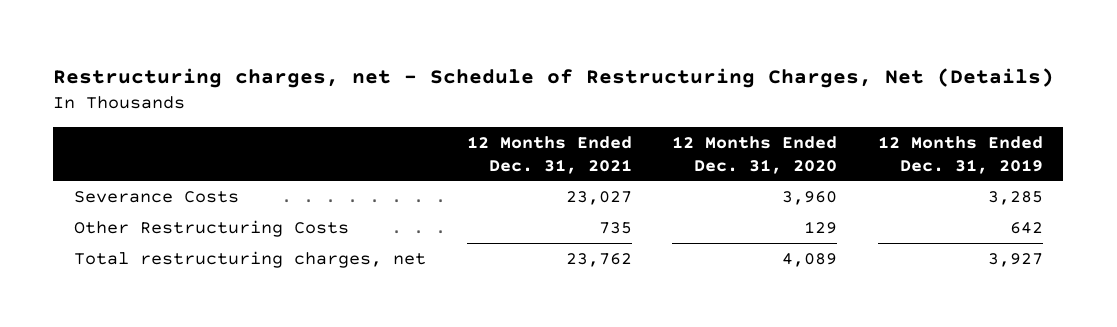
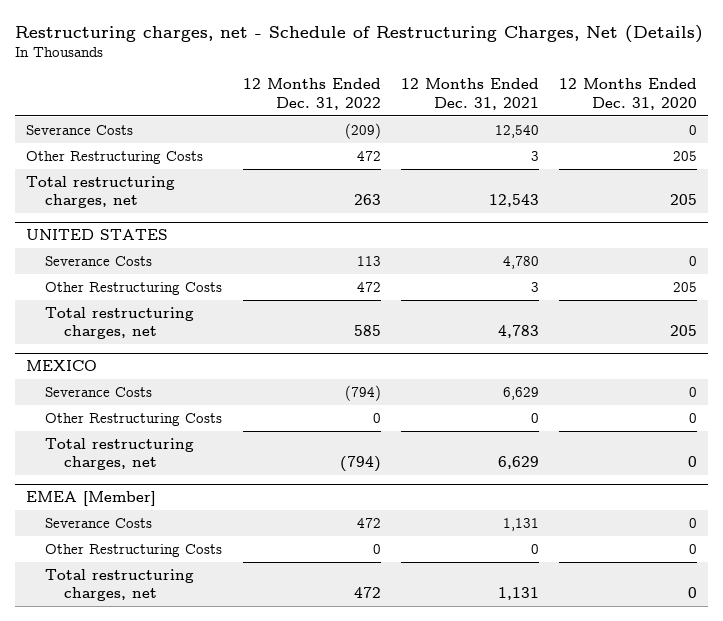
[878,135,1044,174] 12 Months Ended Dec. 31, 2019 -> none
none -> [242,78,381,110] 12 Months Ended Dec. 31, 2022
[565,190,632,205] 23,027 -> [495,124,540,138] 12,540
[782,190,838,205] 3,960 -> [689,124,698,135] 0
[598,221,632,234] 735 -> [531,150,540,161] 3
[804,220,838,234] 129 -> [673,150,698,161] 205
[565,252,632,267] 23,762 -> [489,194,540,208] 12,543
[782,252,838,267] 4,089 -> [670,194,698,206] 205
none -> [25,229,168,241] UNITED STATES
none -> [45,255,153,266] Severance Costs
none -> [45,281,223,295] Other Restructuring Costs
none -> [45,306,195,340] Total restructuring charges, net
none -> [25,360,97,372] MEXICO
none -> [45,386,153,397] Severance Costs
none -> [45,412,223,426] Other Restructuring Costs
none -> [45,437,195,471] Total restructuring charges, net
none -> [25,491,156,507] EMEA [Member]
none -> [45,517,153,528] Severance Costs
none -> [45,543,223,557] Other Restructuring Costs
none -> [45,568,195,602] Total restructuring charges, net

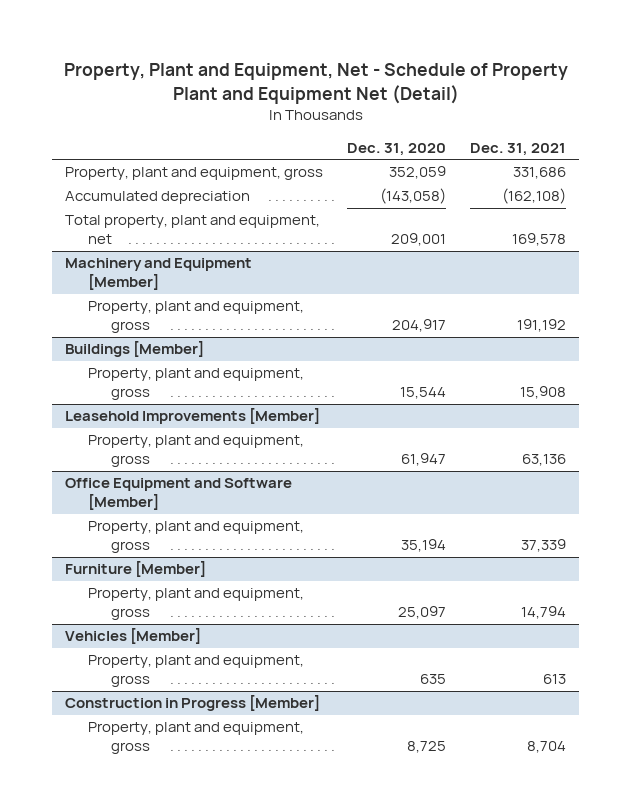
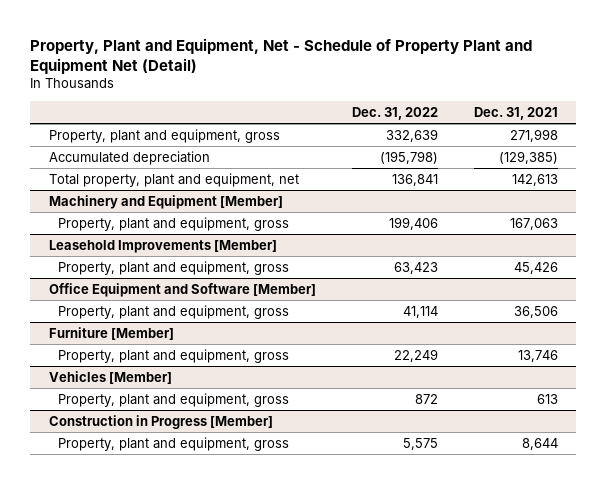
[347,142,447,156] Dec. 31, 2020 -> none
none -> [351,107,438,121] Dec. 31, 2022
[513,167,567,180] 331,686 -> [510,128,559,142] 271,998
[502,188,567,205] (162,108) -> [499,150,559,164] (129,385)
[512,233,567,247] 169,578 -> [512,173,559,186] 142,613
[64,341,204,358] Buildings [Member] -> none
[87,368,304,401] Property, plant and equipment, gross -> none
[517,319,567,333] 191,192 -> [510,217,559,230] 167,063
[522,454,567,467] 63,136 -> [514,261,559,274] 45,426
[521,539,567,553] 37,339 -> [514,305,559,318] 36,506
[521,606,567,620] 14,794 -> [518,349,559,362] 13,746
[527,741,567,754] 8,704 -> [522,437,559,450] 8,644

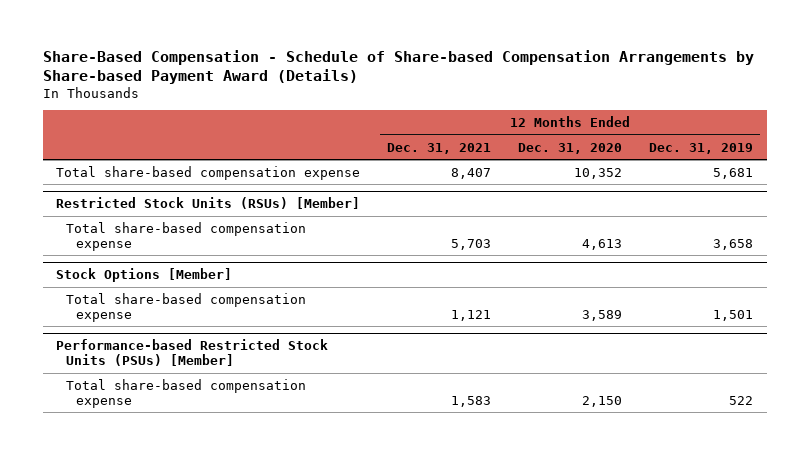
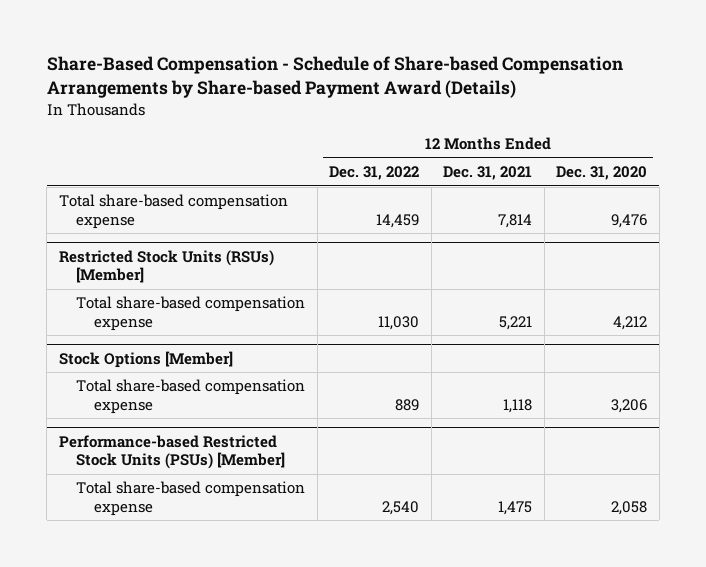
[649,142,754,154] Dec. 31, 2019 -> none
none -> [329,166,420,181] Dec. 31, 2022
[451,167,492,179] 8,407 -> [498,213,533,228] 7,814
[574,167,623,179] 10,352 -> [611,213,648,228] 9,476
[451,238,492,250] 5,703 -> [499,315,533,330] 5,221
[582,238,623,250] 4,613 -> [613,315,648,330] 4,212
[451,309,492,321] 1,121 -> [503,398,533,413] 1,118
[582,309,623,321] 3,589 -> [611,398,648,413] 3,206
[451,395,492,407] 1,583 -> [498,500,533,515] 1,475
[582,395,623,407] 2,150 -> [611,500,648,515] 2,058

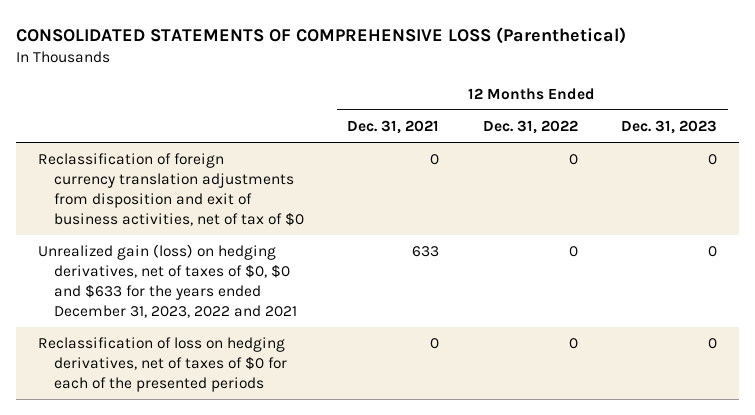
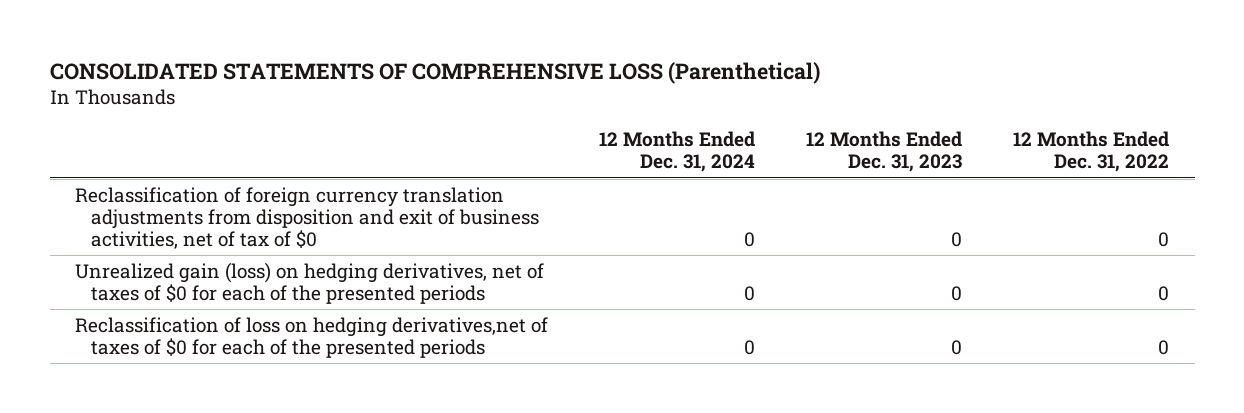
[347,119,440,134] Dec. 31, 2021 -> none
none -> [599,131,756,173] 12 Months Ended Dec. 31, 2024
[37,244,298,318] Unrealized gain (loss) on hedging derivatives, net of taxes of $0, $0 and $633 for the years ended December 31, 2023, 2022 and 2021 -> [75,261,545,304] Unrealized gain (loss) on hedging derivatives, net of taxes of $0 for each of the presented periods
[37,337,288,392] Reclassification of loss on hedging derivatives, net of taxes of $0 for each of the presented periods -> [75,316,549,358] Reclassification of loss on hedging derivatives,net of taxes of $0 for each of the presented periods

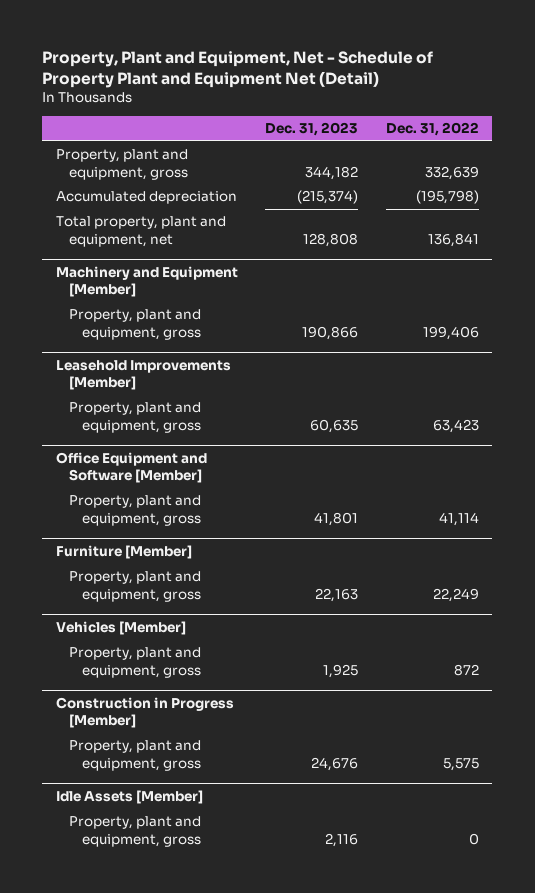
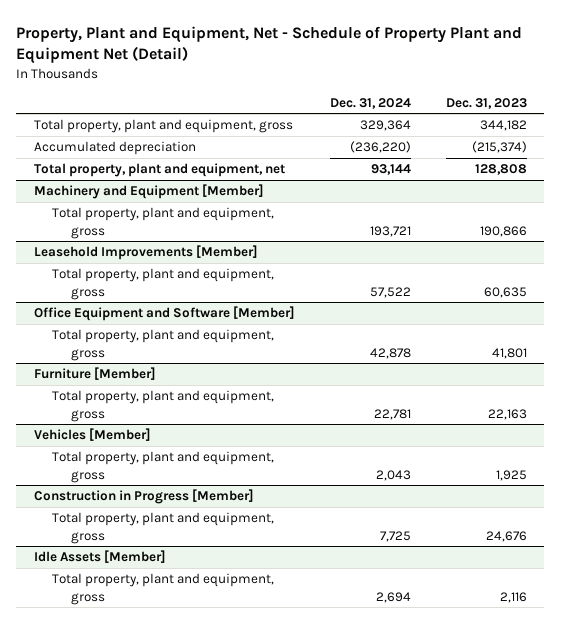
[385,121,479,136] Dec. 31, 2022 -> none
none -> [329,97,411,109] Dec. 31, 2024
[55,149,188,180] Property, plant and equipment, gross -> [33,119,293,134] Total property, plant and equipment, gross
[68,309,201,340] Property, plant and equipment, gross -> [52,207,275,239] Total property, plant and equipment, gross
[68,402,201,433] Property, plant and equipment, gross -> [52,268,275,300] Total property, plant and equipment, gross
[68,495,201,526] Property, plant and equipment, gross -> [52,329,275,361] Total property, plant and equipment, gross
[68,571,201,602] Property, plant and equipment, gross -> [52,390,275,422] Total property, plant and equipment, gross
[68,647,201,678] Property, plant and equipment, gross -> [52,451,275,483] Total property, plant and equipment, gross
[68,740,201,771] Property, plant and equipment, gross -> [52,512,275,544] Total property, plant and equipment, gross
[68,816,201,847] Property, plant and equipment, gross -> [52,573,275,605] Total property, plant and equipment, gross

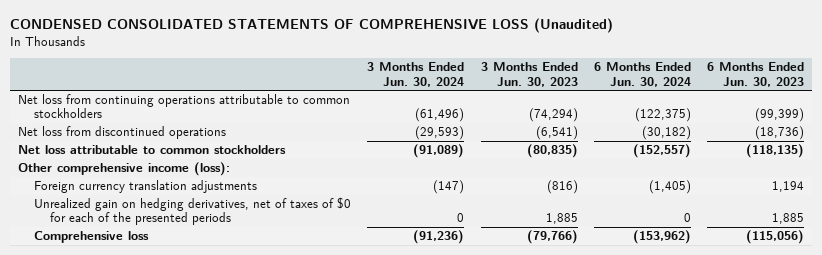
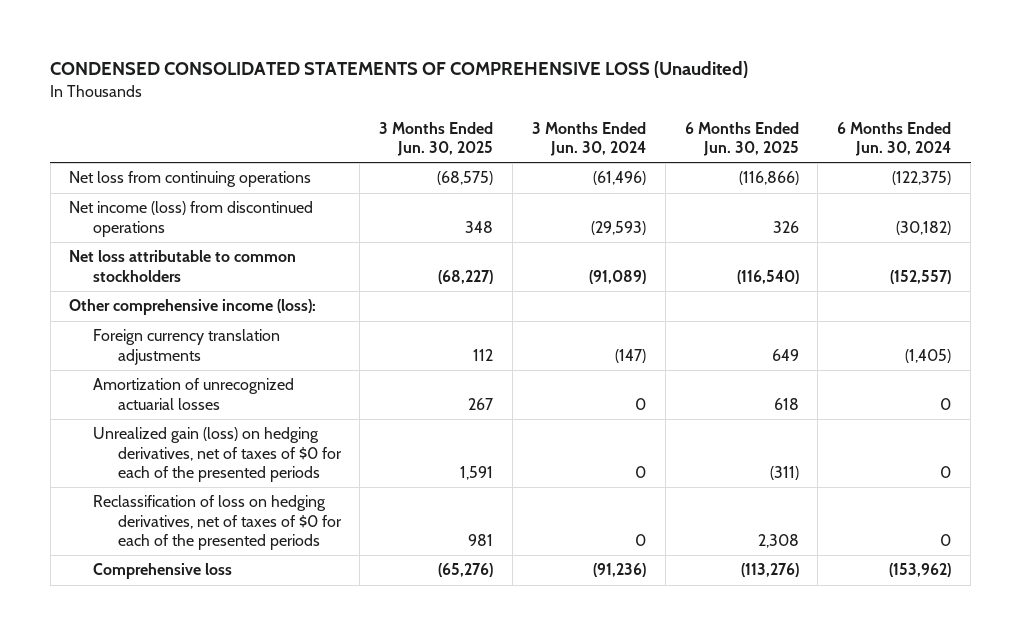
[480,62,578,87] 3 Months Ended Jun. 30, 2023 -> none
[707,62,805,87] 6 Months Ended Jun. 30, 2023 -> none
none -> [379,121,494,157] 3 Months Ended Jun. 30, 2025
none -> [684,121,799,157] 6 Months Ended Jun. 30, 2025
[18,94,351,119] Net loss from continuing operations attributable to common stockholders -> [69,171,312,188] Net loss from continuing operations
[18,126,227,140] Net loss from discontinued operations -> [69,201,314,237] Net income (loss) from discontinued operations
none -> [93,378,295,410] Amortization of unrecognized actuarial losses
[33,197,351,226] Unrealized gain on hedging derivatives, net of taxes of $0 for each of the presented periods -> [93,427,342,482] Unrealized gain (loss) on hedging derivatives, net of taxes of $0 for each of the presented periods
none -> [93,495,342,550] Reclassification of loss on hedging derivatives, net of taxes of $0 for each of the presented periods

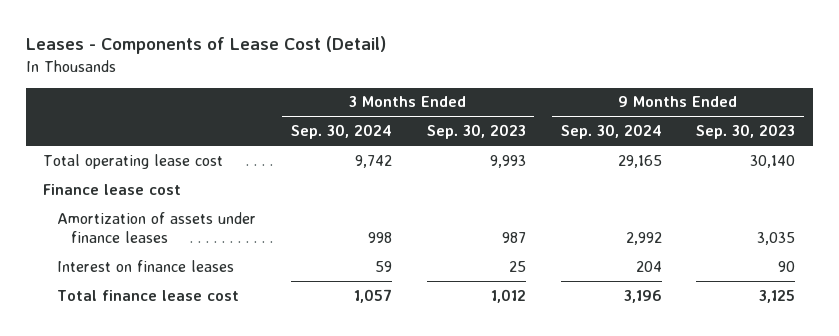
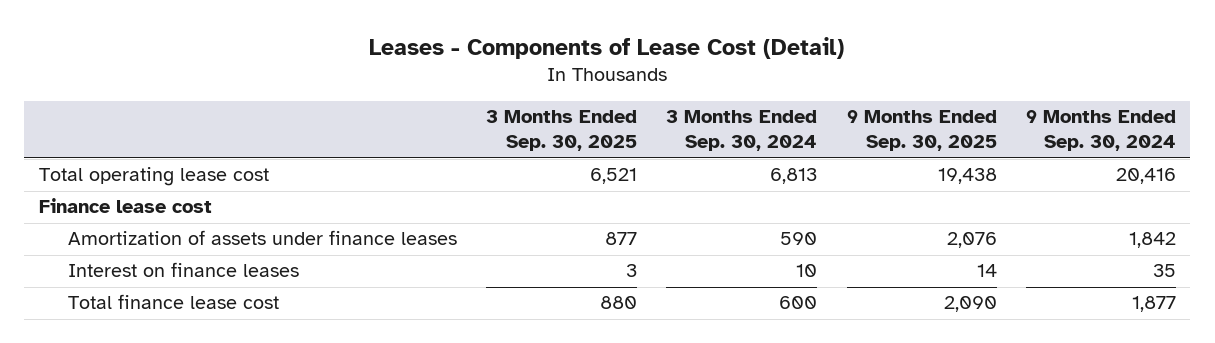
[426,124,526,140] Sep. 30, 2023 -> none
[696,124,796,140] Sep. 30, 2023 -> none
none -> [486,110,638,152] 3 Months Ended Sep. 30, 2025
none -> [846,110,997,152] 9 Months Ended Sep. 30, 2025
[354,154,392,168] 9,742 -> [770,168,818,185] 6,813
[617,154,662,168] 29,165 -> [1115,168,1176,185] 20,416
[367,232,392,244] 998 -> [780,232,818,246] 590
[625,232,662,246] 2,992 -> [1128,232,1176,249] 1,842
[374,260,392,272] 59 -> [796,264,818,278] 10
[635,260,662,272] 204 -> [1152,264,1176,278] 35
[353,288,392,303] 1,057 -> [779,296,818,310] 600
[623,289,662,303] 3,196 -> [1131,296,1176,313] 1,877

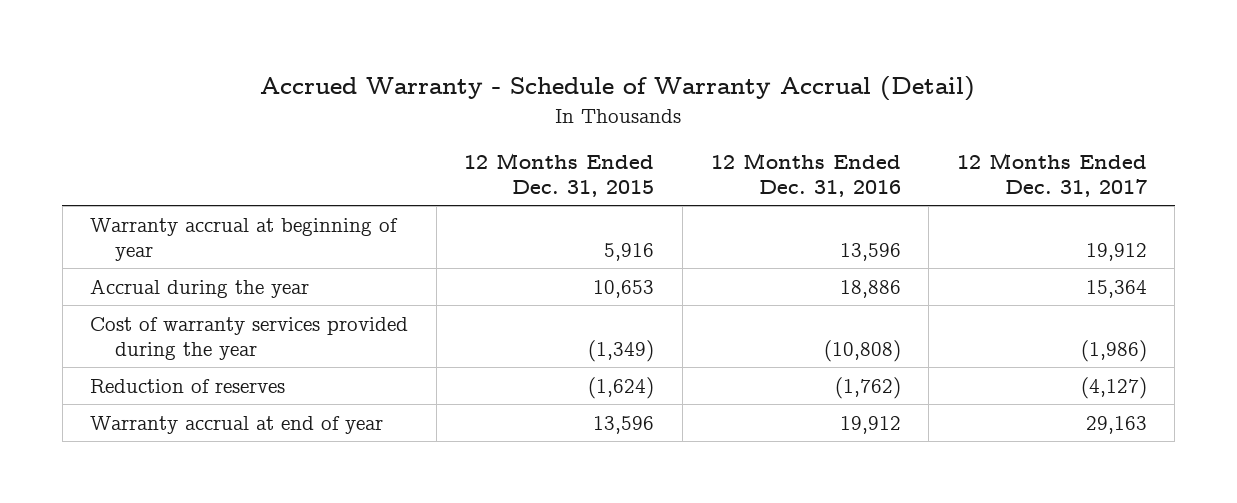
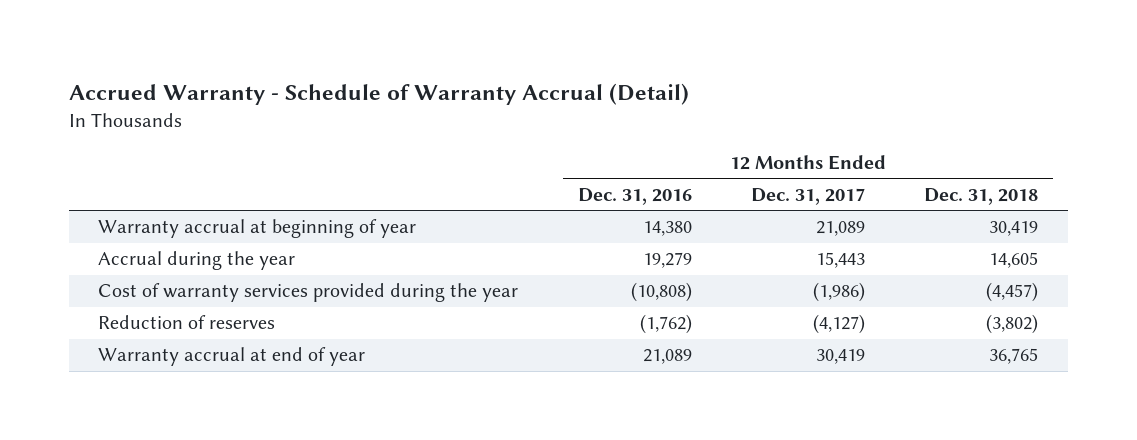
[464,153,655,198] 12 Months Ended Dec. 31, 2015 -> none
none -> [924,187,1039,205] Dec. 31, 2018
[839,242,901,261] 13,596 -> [642,221,692,237] 14,380
[1085,242,1147,261] 19,912 -> [816,221,866,237] 21,089
[839,279,901,298] 18,886 -> [642,252,692,269] 19,279
[1085,279,1147,298] 15,364 -> [816,252,866,269] 15,443
[839,415,901,434] 19,912 -> [642,349,692,365] 21,089
[1085,415,1147,434] 29,163 -> [816,349,866,365] 30,419

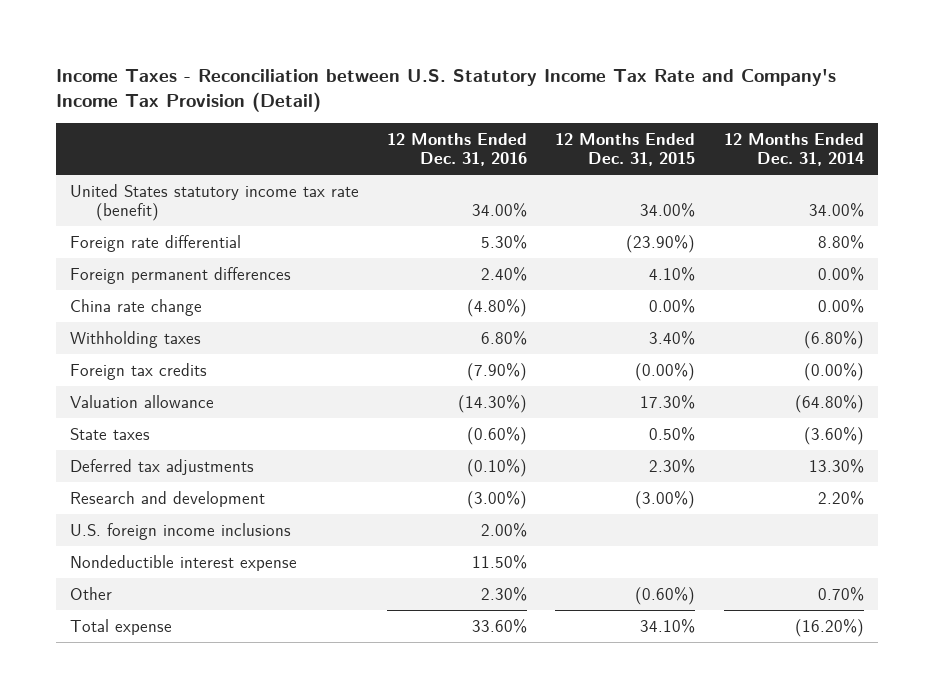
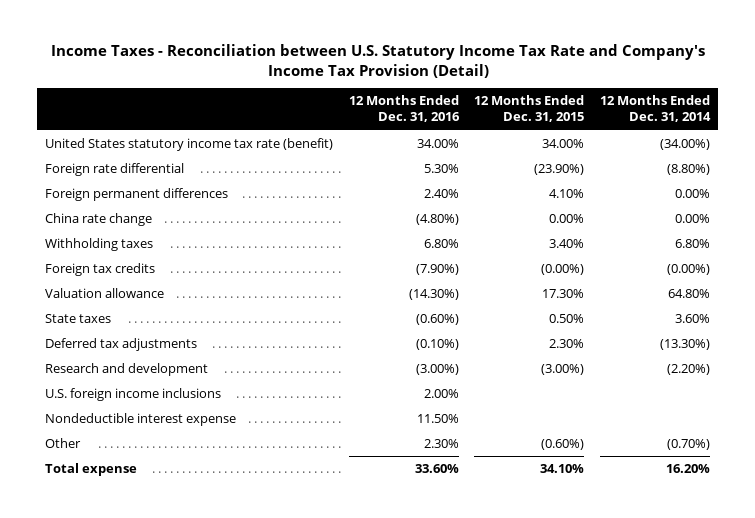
[808,202,864,217] 34.00% -> [660,138,711,150] (34.00%)
[817,234,864,249] 8.80% -> [667,163,711,175] (8.80%)
[803,330,864,349] (6.80%) -> [675,238,711,248] 6.80%
[794,394,864,413] (64.80%) -> [668,288,711,298] 64.80%
[803,426,864,445] (3.60%) -> [675,313,711,323] 3.60%
[808,458,864,473] 13.30% -> [660,338,711,350] (13.30%)
[817,490,864,505] 2.20% -> [667,363,711,375] (2.20%)
[817,586,864,601] 0.70% -> [667,438,711,450] (0.70%)
[794,618,864,637] (16.20%) -> [666,463,711,473] 16.20%

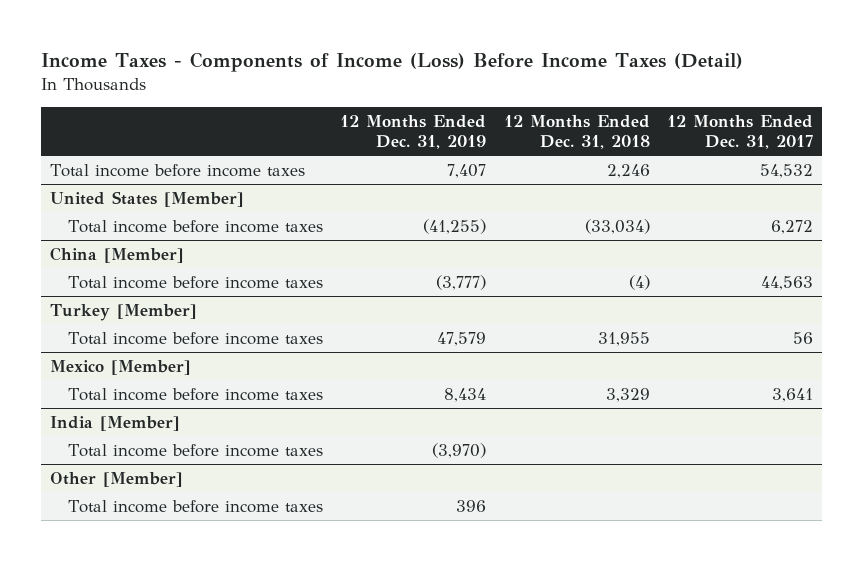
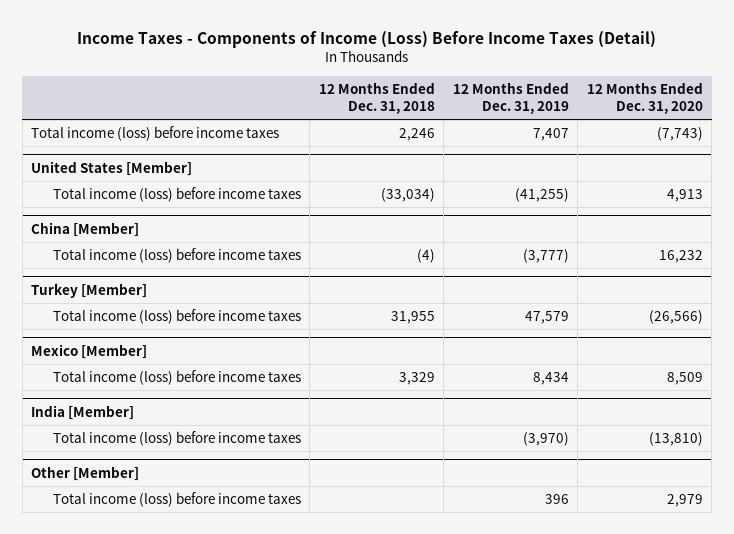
[667,114,814,150] 12 Months Ended Dec. 31, 2017 -> none
none -> [586,81,703,114] 12 Months Ended Dec. 31, 2020
[49,163,305,177] Total income before income taxes -> [31,126,280,142] Total income (loss) before income taxes
[67,219,323,233] Total income before income taxes -> [52,187,301,203] Total income (loss) before income taxes
[67,275,323,289] Total income before income taxes -> [52,248,301,264] Total income (loss) before income taxes
[67,331,323,345] Total income before income taxes -> [52,309,301,325] Total income (loss) before income taxes
[67,387,323,401] Total income before income taxes -> [52,370,301,386] Total income (loss) before income taxes
[67,443,323,457] Total income before income taxes -> [52,431,301,447] Total income (loss) before income taxes
[67,499,323,513] Total income before income taxes -> [52,492,301,508] Total income (loss) before income taxes

